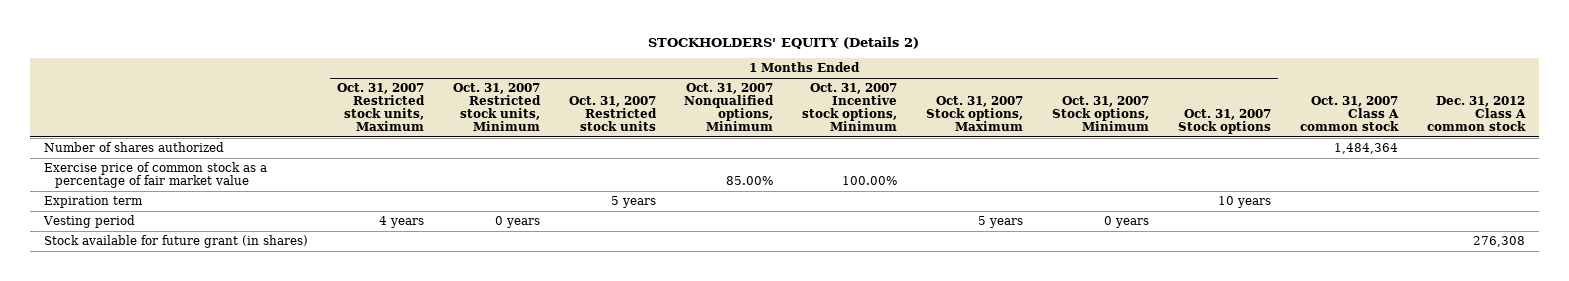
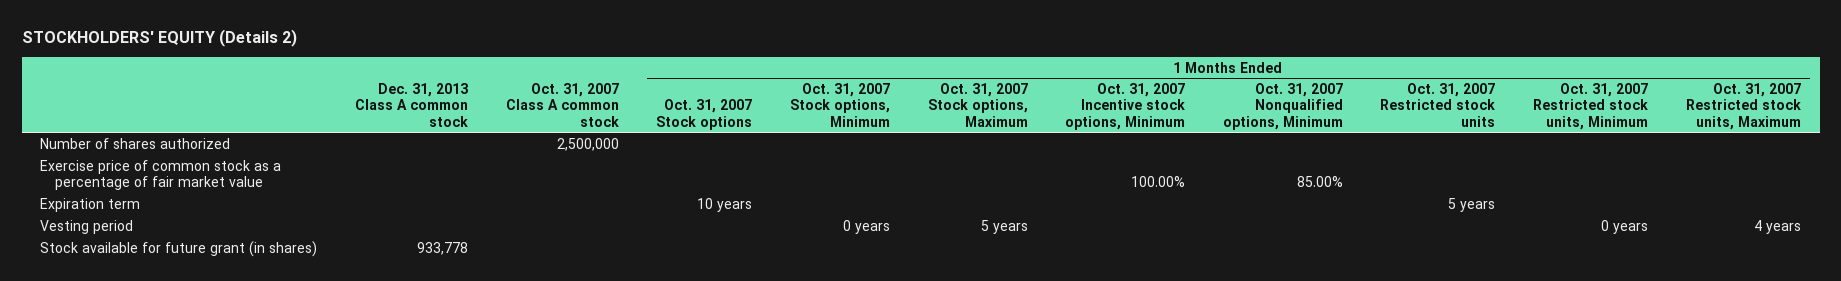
[1426,96,1526,132] Dec. 31, 2012 Class A common stock -> none
none -> [354,83,468,127] Dec. 31, 2013 Class A common stock
[1333,142,1398,154] 1,484,364 -> [556,137,619,151] 2,500,000

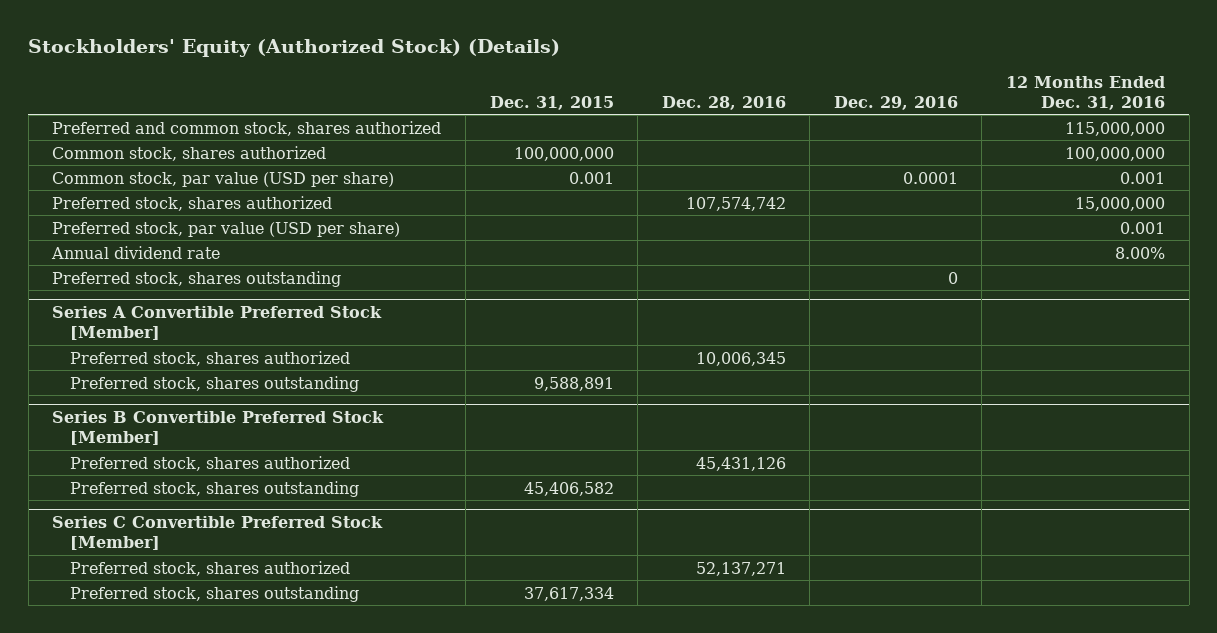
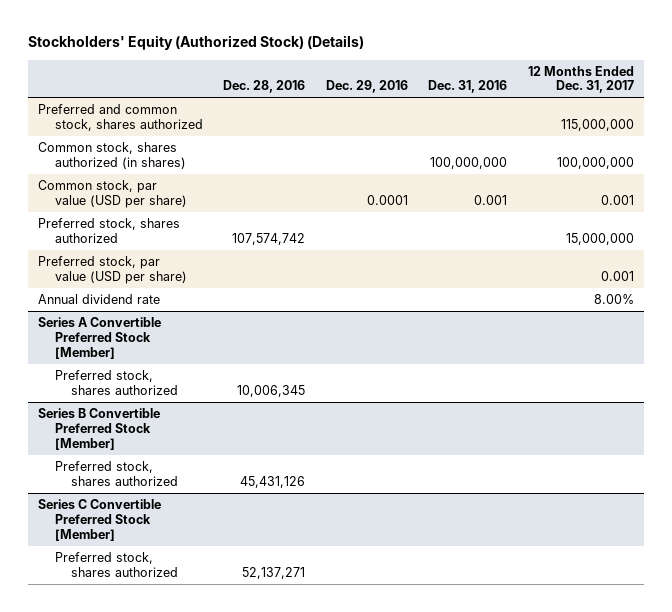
[489,95,614,110] Dec. 31, 2015 -> none
[1005,76,1165,110] 12 Months Ended Dec. 31, 2016 -> none
none -> [428,80,508,94] Dec. 31, 2016
none -> [527,65,634,94] 12 Months Ended Dec. 31, 2017
[52,145,327,161] Common stock, shares authorized -> [38,142,186,169] Common stock, shares authorized (in shares)
[52,270,342,287] Preferred stock, shares outstanding -> none
[69,375,359,392] Preferred stock, shares outstanding -> none
[69,480,359,497] Preferred stock, shares outstanding -> none
[69,585,359,602] Preferred stock, shares outstanding -> none

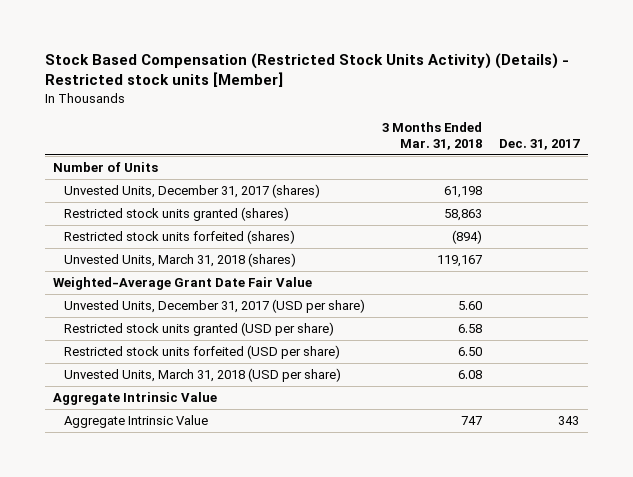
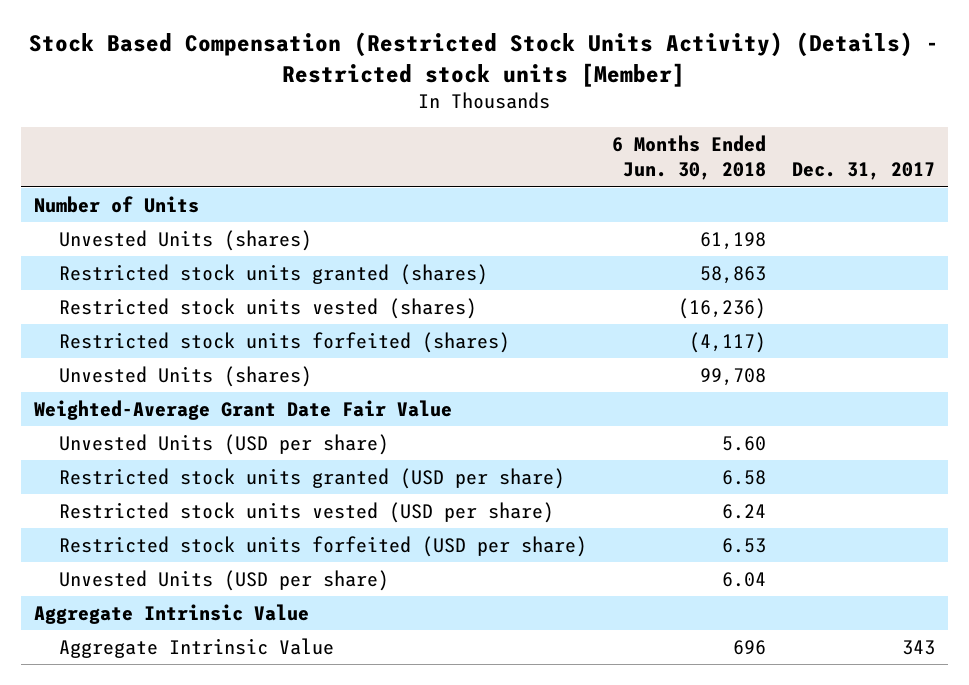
[382,122,483,150] 3 Months Ended Mar. 31, 2018 -> none
none -> [612,135,767,181] 6 Months Ended Jun. 30, 2018
[63,184,320,199] Unvested Units, December 31, 2017 (shares) -> [58,230,312,252] Unvested Units (shares)
none -> [58,298,477,320] Restricted stock units vested (shares)
[63,253,296,268] Unvested Units, March 31, 2018 (shares) -> [58,366,312,388] Unvested Units (shares)
[63,299,365,314] Unvested Units, December 31, 2017 (USD per share) -> [58,434,389,456] Unvested Units (USD per share)
none -> [58,502,554,524] Restricted stock units vested (USD per share)
[63,368,341,383] Unvested Units, March 31, 2018 (USD per share) -> [58,570,389,592] Unvested Units (USD per share)

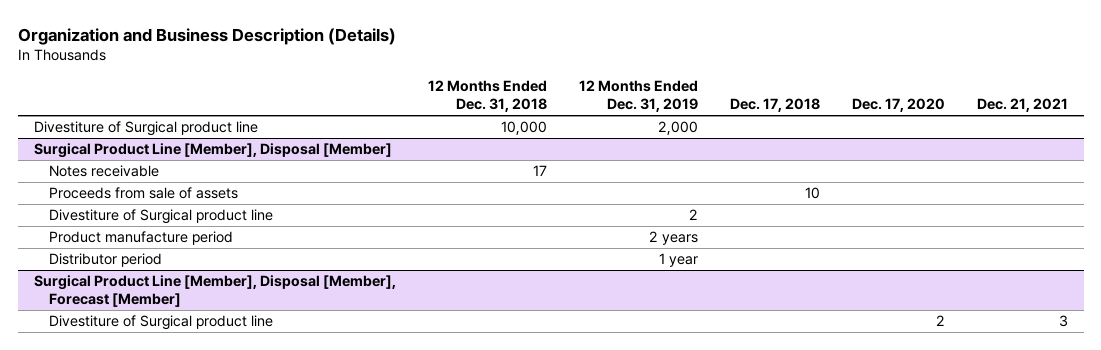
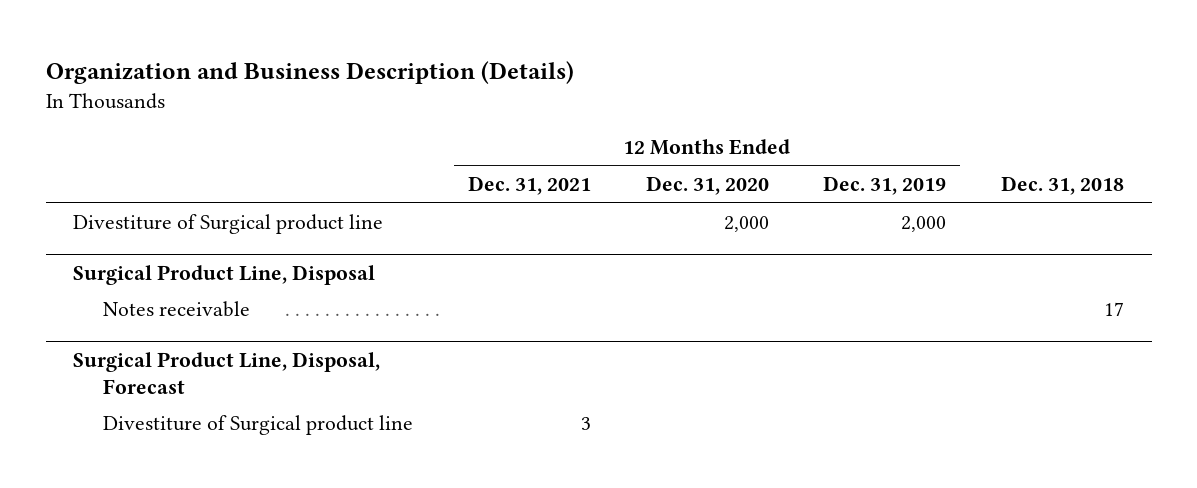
[427,80,547,113] 12 Months Ended Dec. 31, 2018 -> none
[729,98,820,113] Dec. 17, 2018 -> none
[851,98,945,113] Dec. 17, 2020 -> none
[976,98,1068,113] Dec. 21, 2021 -> none
none -> [467,176,591,196] Dec. 31, 2021
none -> [645,176,769,196] Dec. 31, 2020
none -> [1001,176,1125,196] Dec. 31, 2018
[33,143,392,159] Surgical Product Line [Member], Disposal [Member] -> [73,264,376,285] Surgical Product Line, Disposal
[49,187,239,200] Proceeds from sale of assets -> none
[49,209,274,225] Divestiture of Surgical product line -> none
[49,231,234,246] Product manufacture period -> none
[49,253,163,268] Distributor period -> none
[33,275,396,308] Surgical Product Line [Member], Disposal [Member], Forecast [Member] -> [73,351,381,394] Surgical Product Line, Disposal, Forecast

